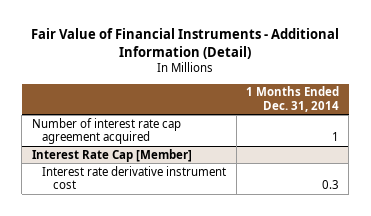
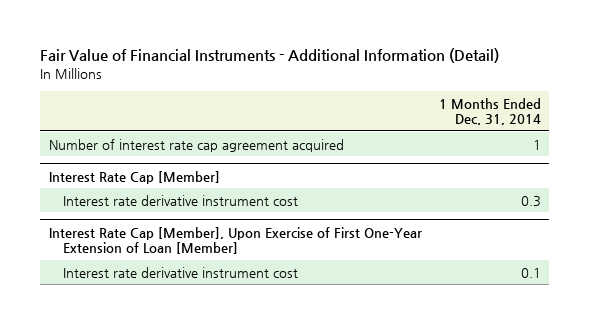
none -> [48,226,422,255] Interest Rate Cap [Member], Upon Exercise of First One-Year Extension of Loan [Member]
none -> [62,266,298,278] Interest rate derivative instrument cost

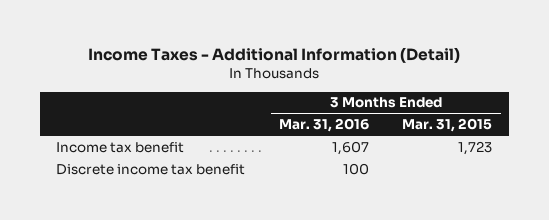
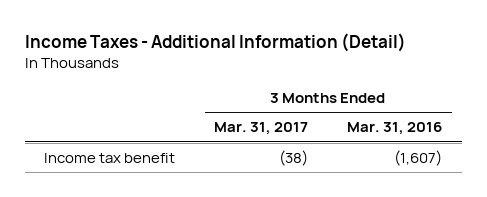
[402,118,493,133] Mar. 31, 2015 -> none
none -> [214,122,309,136] Mar. 31, 2017
[56,163,246,175] Discrete income tax benefit -> none
[331,140,369,155] 1,607 -> [394,150,443,167] (1,607)

